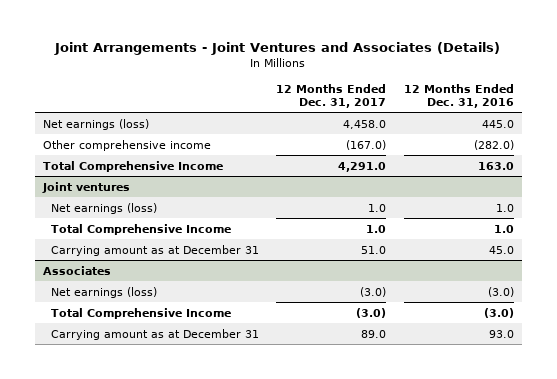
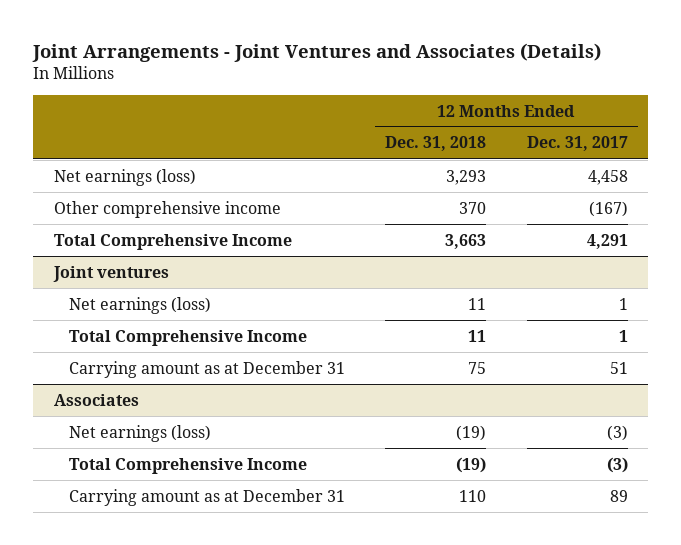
[403,83,514,108] 12 Months Ended Dec. 31, 2016 -> none
none -> [385,136,487,152] Dec. 31, 2018
[343,119,387,129] 4,458.0 -> [587,169,628,185] 4,458
[346,139,387,150] (167.0) -> [588,200,628,217] (167)
[338,161,387,172] 4,291.0 -> [586,233,628,249] 4,291
[368,203,387,212] 1.0 -> [618,297,628,310] 1
[366,224,387,233] 1.0 -> [618,329,628,342] 1
[361,245,387,254] 51.0 -> [609,361,628,374] 51
[360,286,387,297] (3.0) -> [606,424,628,441] (3)
[356,307,387,318] (3.0) -> [606,456,628,473] (3)
[361,329,387,338] 89.0 -> [609,489,628,502] 89

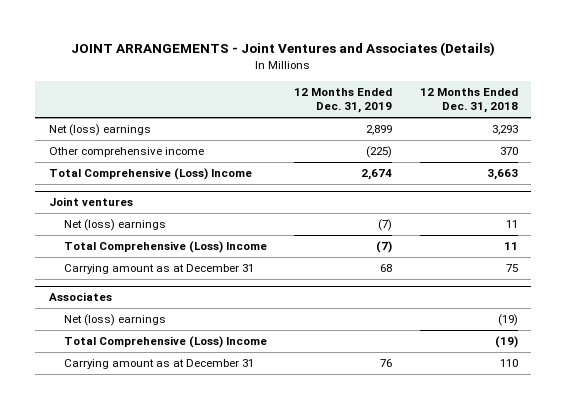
[32,43,602,63] Joint Arrangements - Joint Ventures and Associates (Details) -> [71,42,496,57] JOINT ARRANGEMENTS - Joint Ventures and Associates (Details)
[526,136,628,152] Dec. 31, 2017 -> none
none -> [294,88,393,114] 12 Months Ended Dec. 31, 2019
[53,168,196,186] Net earnings (loss) -> [48,124,151,137] Net (loss) earnings
[53,233,292,250] Total Comprehensive Income -> [48,168,252,181] Total Comprehensive (Loss) Income
[69,296,212,314] Net earnings (loss) -> [64,219,167,232] Net (loss) earnings
[69,329,308,346] Total Comprehensive Income -> [64,241,268,254] Total Comprehensive (Loss) Income
[69,424,212,442] Net earnings (loss) -> [64,314,167,327] Net (loss) earnings
[69,457,308,474] Total Comprehensive Income -> [64,336,268,349] Total Comprehensive (Loss) Income

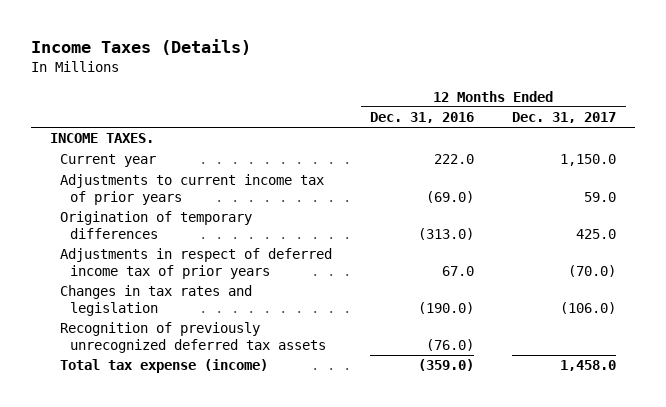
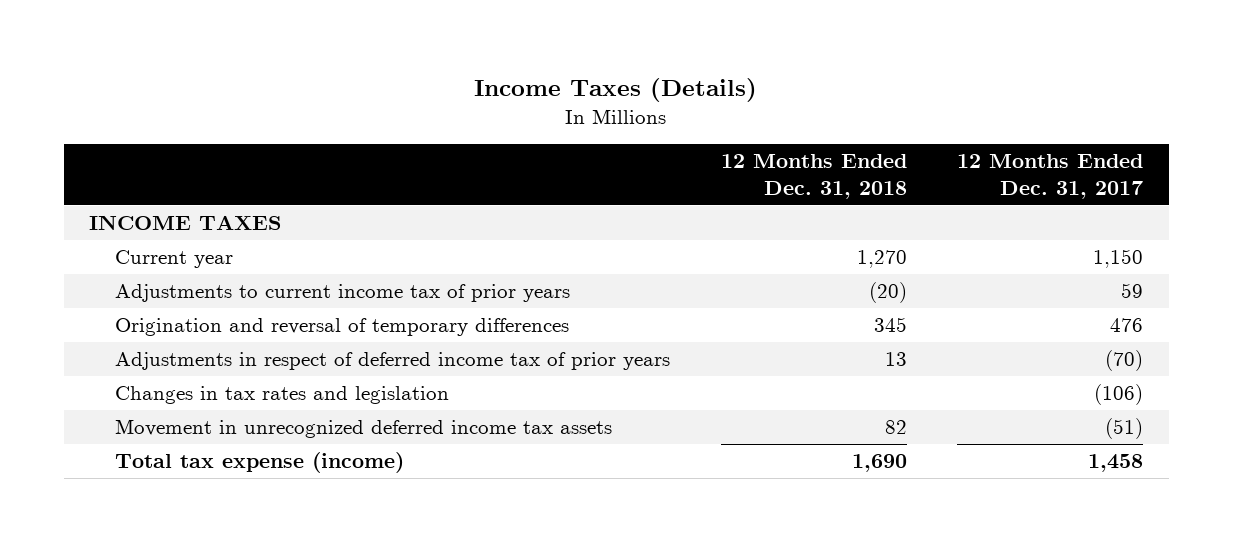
[370,112,475,124] Dec. 31, 2016 -> none
none -> [720,154,907,199] 12 Months Ended Dec. 31, 2018
[60,322,327,354] Recognition of previously unrecognized deferred tax assets -> none
[49,133,154,144] INCOME TAXES. -> [89,215,282,231] INCOME TAXES
[560,154,617,167] 1,150.0 -> [1093,249,1144,269] 1,150
[584,192,617,203] 59.0 -> [1121,283,1144,299] 59
[60,211,253,240] Origination of temporary differences -> [114,318,569,337] Origination and reversal of temporary differences
[576,229,617,240] 425.0 -> [1110,318,1144,333] 476
[568,265,617,278] (70.0) -> [1105,350,1144,372] (70)
[560,302,617,315] (106.0) -> [1094,384,1144,406] (106)
none -> [114,419,612,439] Movement in unrecognized deferred income tax assets
[560,360,617,372] 1,458.0 -> [1088,454,1144,473] 1,458

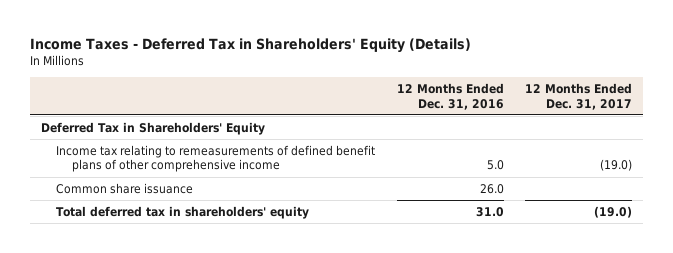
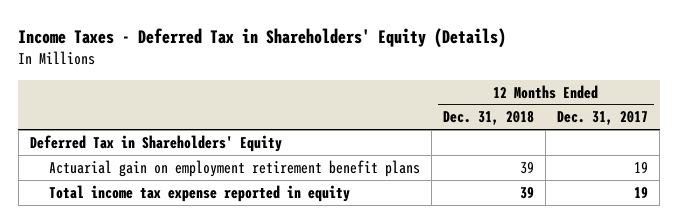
[396,83,504,110] 12 Months Ended Dec. 31, 2016 -> none
none -> [443,111,535,126] Dec. 31, 2018
[56,144,376,173] Income tax relating to remeasurements of defined benefit plans of other comprehensive income -> none
[56,182,194,194] Common share issuance -> none
none -> [49,159,421,177] Actuarial gain on employment retirement benefit plans
[56,205,310,219] Total deferred tax in shareholders' equity -> [49,184,351,202] Total income tax expense reported in equity
[594,205,633,218] (19.0) -> [634,186,649,198] 19

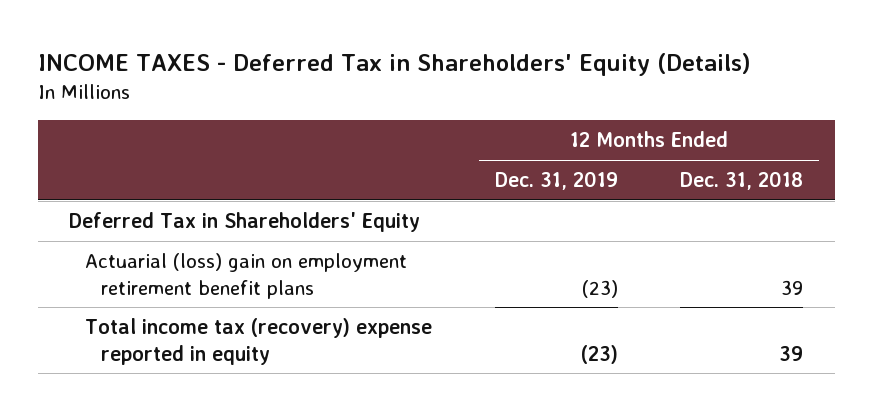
[18,27,507,48] Income Taxes - Deferred Tax in Shareholders' Equity (Details) -> [37,52,751,76] INCOME TAXES - Deferred Tax in Shareholders' Equity (Details)
[557,111,649,126] Dec. 31, 2017 -> none
none -> [494,171,618,191] Dec. 31, 2019
[49,159,421,177] Actuarial gain on employment retirement benefit plans -> [84,252,407,299] Actuarial (loss) gain on employment retirement benefit plans
[49,184,351,202] Total income tax expense reported in equity -> [84,317,432,365] Total income tax (recovery) expense reported in equity

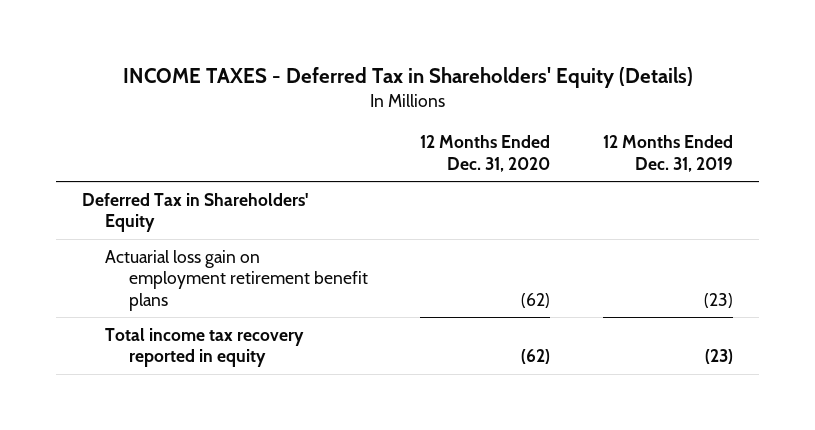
[680,171,804,191] Dec. 31, 2018 -> none
none -> [420,135,551,173] 12 Months Ended Dec. 31, 2020
[84,252,407,299] Actuarial (loss) gain on employment retirement benefit plans -> [105,249,368,311] Actuarial loss gain on employment retirement benefit plans
[84,317,432,365] Total income tax (recovery) expense reported in equity -> [105,327,305,368] Total income tax recovery reported in equity

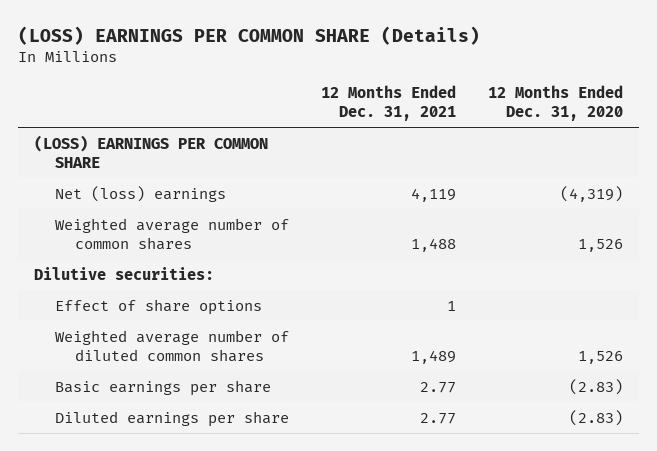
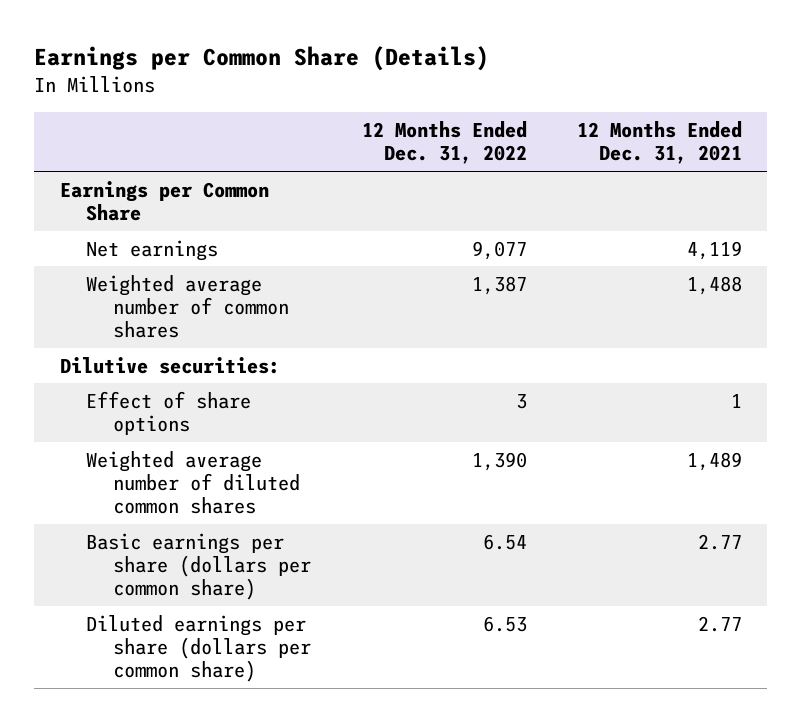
[17,25,480,45] (LOSS) EARNINGS PER COMMON SHARE (Details) -> [34,46,490,72] Earnings per Common Share (Details)
[487,85,623,122] 12 Months Ended Dec. 31, 2020 -> none
none -> [361,121,527,165] 12 Months Ended Dec. 31, 2022
[33,134,268,168] (LOSS) EARNINGS PER COMMON SHARE -> [59,180,269,222] Earnings per Common Share
[54,185,226,202] Net (loss) earnings -> [86,239,219,261] Net earnings
[54,379,271,396] Basic earnings per share -> [86,532,312,601] Basic earnings per share (dollars per common share)
[54,410,289,427] Diluted earnings per share -> [86,614,312,683] Diluted earnings per share (dollars per common share)

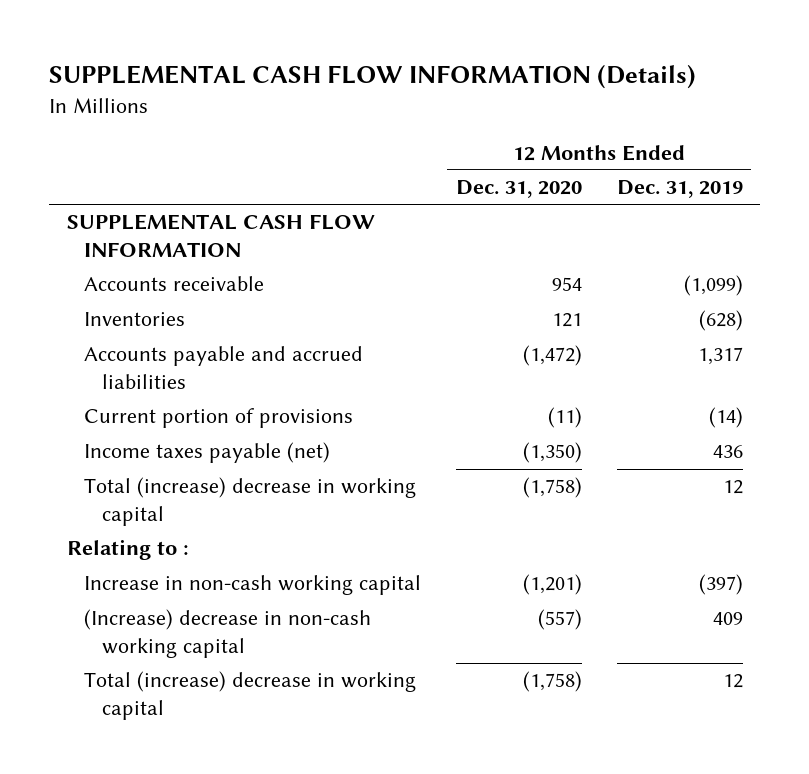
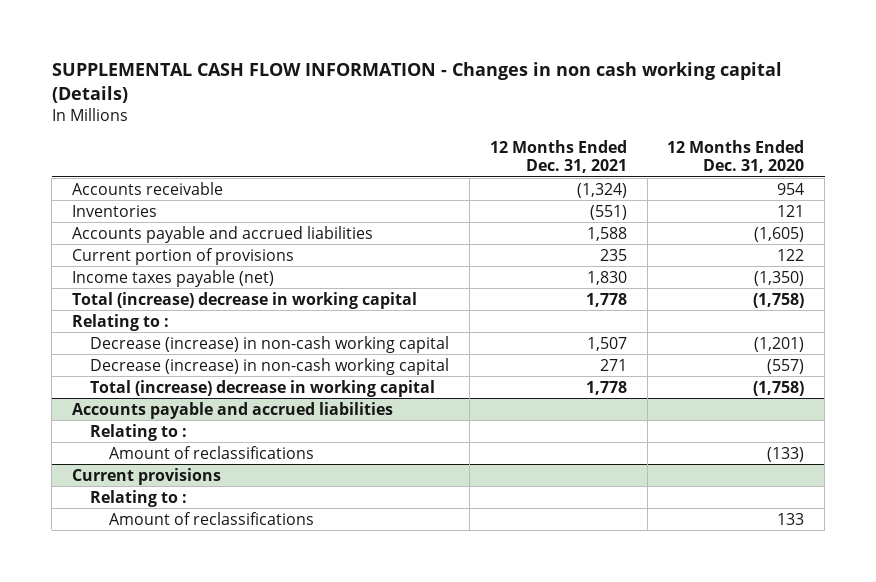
[49,64,697,90] SUPPLEMENTAL CASH FLOW INFORMATION (Details) -> [51,61,782,103] SUPPLEMENTAL CASH FLOW INFORMATION - Changes in non cash working capital (Details)
[616,180,743,199] Dec. 31, 2019 -> none
none -> [489,139,627,174] 12 Months Ended Dec. 31, 2021
[66,214,375,257] SUPPLEMENTAL CASH FLOW INFORMATION -> none
[522,345,582,367] (1,472) -> [754,226,805,242] (1,605)
[547,407,582,429] (11) -> [777,248,805,261] 122
[84,575,422,596] Increase in non-cash working capital -> [90,335,450,353] Decrease (increase) in non-cash working capital
[84,609,372,658] (Increase) decrease in non-cash working capital -> [90,357,450,375] Decrease (increase) in non-cash working capital
none -> [72,401,394,419] Accounts payable and accrued liabilities
none -> [90,423,188,441] Relating to :
none -> [108,445,314,459] Amount of reclassifications
none -> [72,467,222,485] Current provisions
none -> [90,489,188,507] Relating to :
none -> [108,511,314,525] Amount of reclassifications

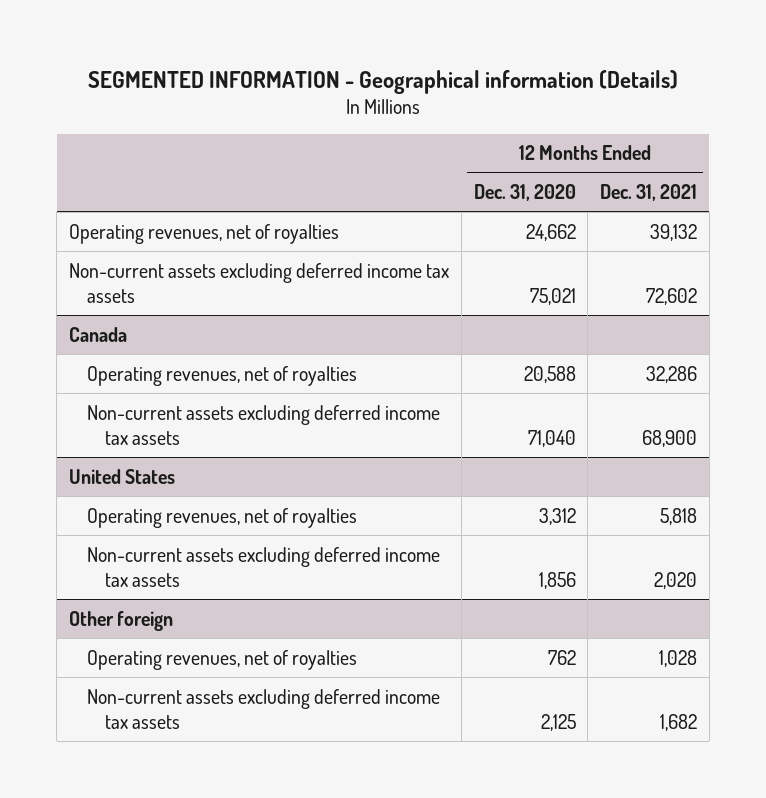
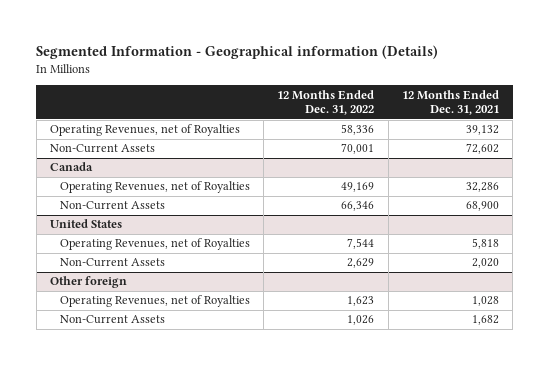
[88,69,679,94] SEGMENTED INFORMATION - Geographical information (Details) -> [36,44,439,59] Segmented Information - Geographical information (Details)
[473,184,576,202] Dec. 31, 2020 -> none
none -> [277,89,375,116] 12 Months Ended Dec. 31, 2022
[69,223,340,244] Operating revenues, net of royalties -> [50,124,241,137] Operating Revenues, net of Royalties
[69,262,450,303] Non-current assets excluding deferred income tax assets -> [50,144,156,154] Non-Current Assets
[87,365,358,386] Operating revenues, net of royalties -> [59,181,250,194] Operating Revenues, net of Royalties
[87,404,441,445] Non-current assets excluding deferred income tax assets -> [59,201,165,211] Non-Current Assets
[87,507,358,528] Operating revenues, net of royalties -> [59,238,250,251] Operating Revenues, net of Royalties
[87,546,441,587] Non-current assets excluding deferred income tax assets -> [59,258,165,268] Non-Current Assets
[87,649,358,670] Operating revenues, net of royalties -> [59,295,250,308] Operating Revenues, net of Royalties
[87,688,441,729] Non-current assets excluding deferred income tax assets -> [59,315,165,325] Non-Current Assets

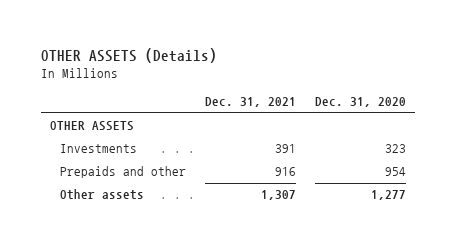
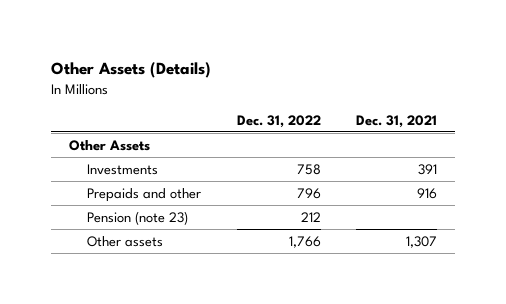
[40,48,217,64] OTHER ASSETS (Details) -> [51,61,212,78] Other Assets (Details)
[314,97,406,108] Dec. 31, 2020 -> none
none -> [236,114,321,128] Dec. 31, 2022
[50,121,135,132] OTHER ASSETS -> [68,139,150,151] Other Assets
none -> [87,210,189,225] Pension (note 23)

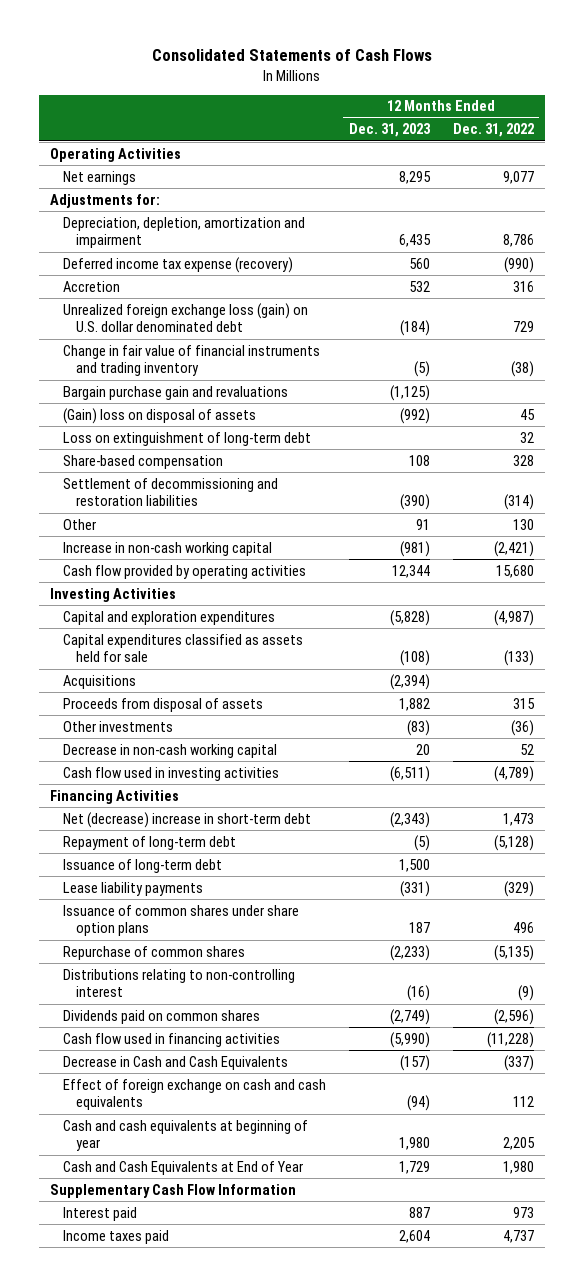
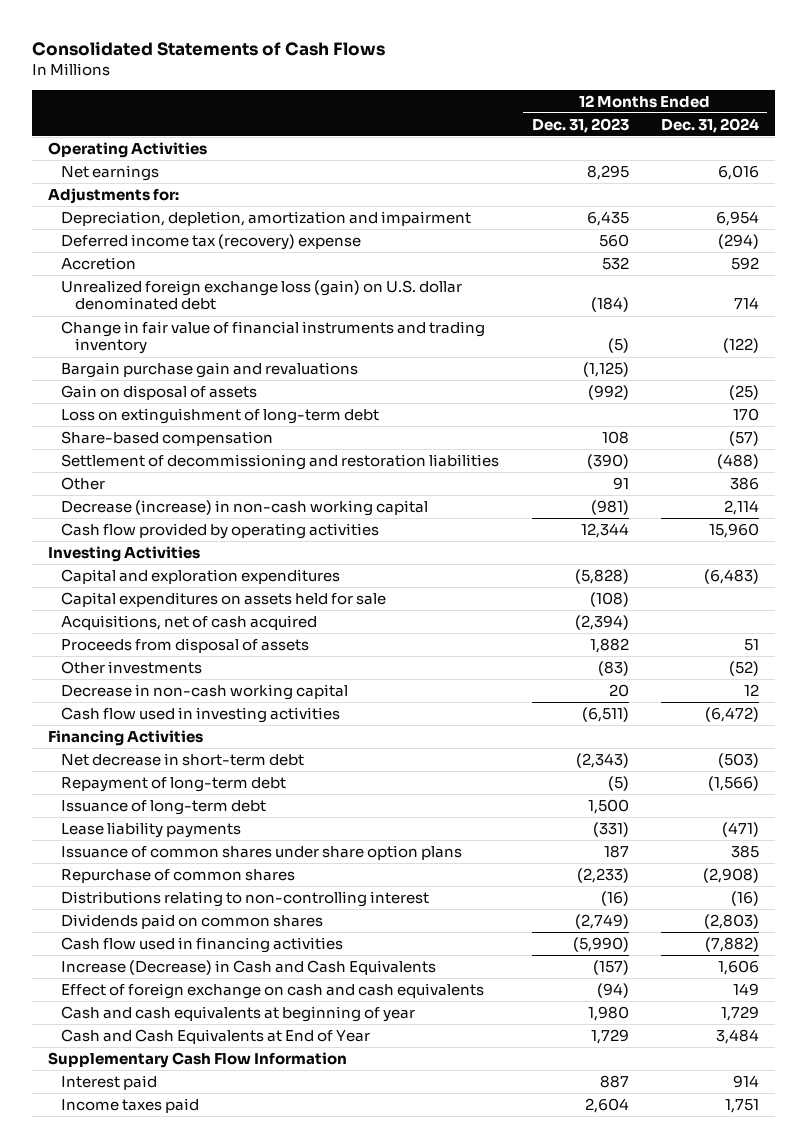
[452,123,534,138] Dec. 31, 2022 -> none
none -> [660,117,759,133] Dec. 31, 2024
[63,256,294,273] Deferred income tax expense (recovery) -> [61,234,362,251] Deferred income tax (recovery) expense
[63,407,257,424] (Gain) loss on disposal of assets -> [61,385,258,401] Gain on disposal of assets
[63,541,273,556] Increase in non-cash working capital -> [61,500,429,517] Decrease (increase) in non-cash working capital
[63,633,304,663] Capital expenditures classified as assets held for sale -> [61,592,387,608] Capital expenditures on assets held for sale
[63,674,137,689] Acquisitions -> [61,615,318,631] Acquisitions, net of cash acquired
[63,811,312,828] Net (decrease) increase in short-term debt -> [61,753,305,767] Net decrease in short-term debt
[63,1055,289,1070] Decrease in Cash and Cash Equivalents -> [61,960,437,976] Increase (Decrease) in Cash and Cash Equivalents

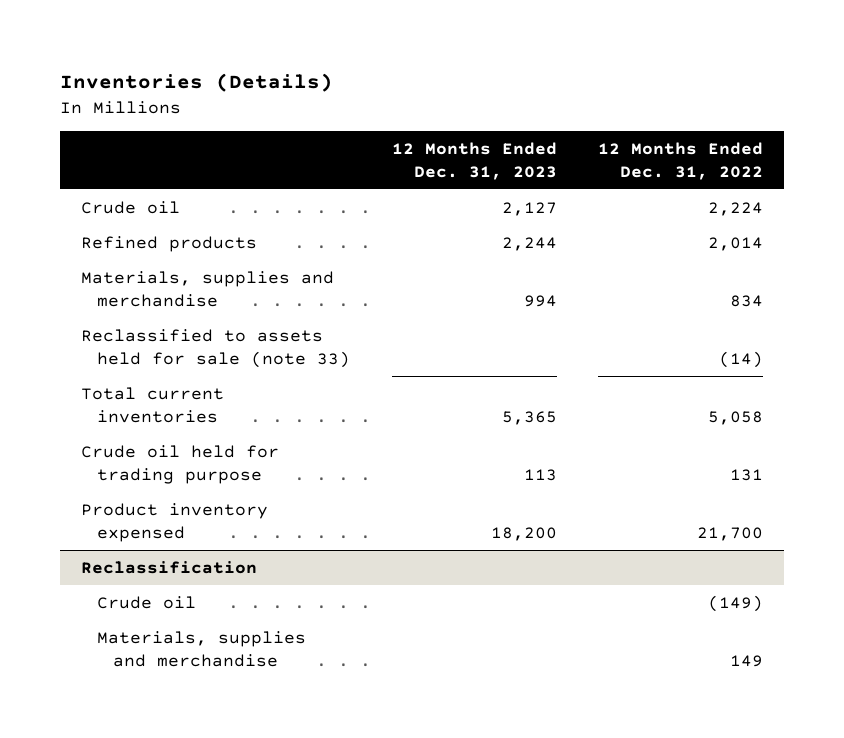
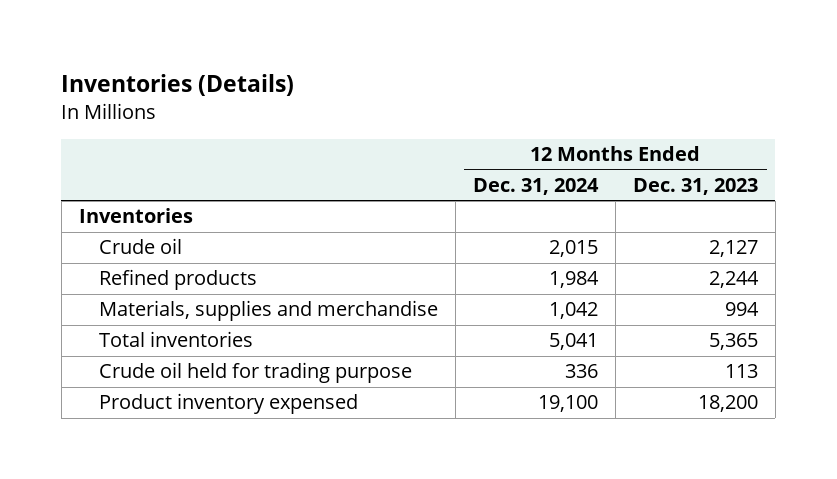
[598,141,764,180] 12 Months Ended Dec. 31, 2022 -> none
none -> [472,177,599,195] Dec. 31, 2024
none -> [78,208,193,224] Inventories
[80,328,350,368] Reclassified to assets held for sale (note 33) -> none
[80,386,224,423] Total current inventories -> [98,331,253,348] Total inventories
[80,560,257,574] Reclassification -> none
[96,595,196,609] Crude oil -> none
[96,630,306,667] Materials, supplies and merchandise -> none

